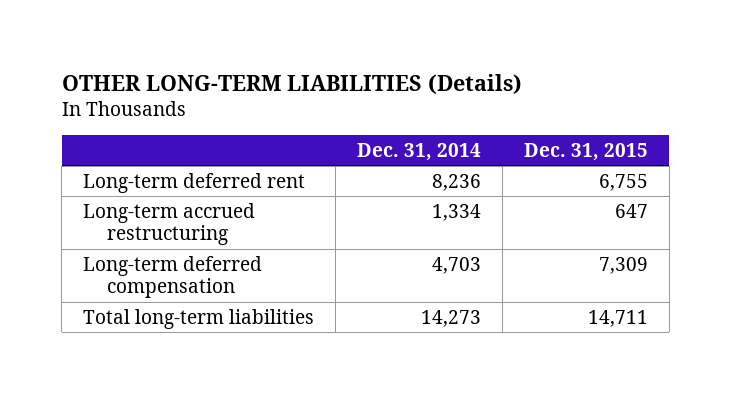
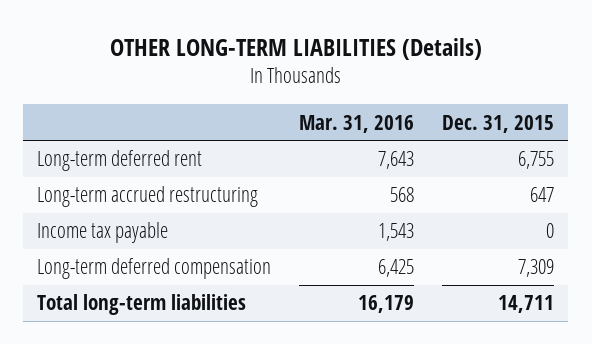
[356,142,481,161] Dec. 31, 2014 -> none
none -> [299,114,415,133] Mar. 31, 2016
none -> [37,222,169,244] Income tax payable

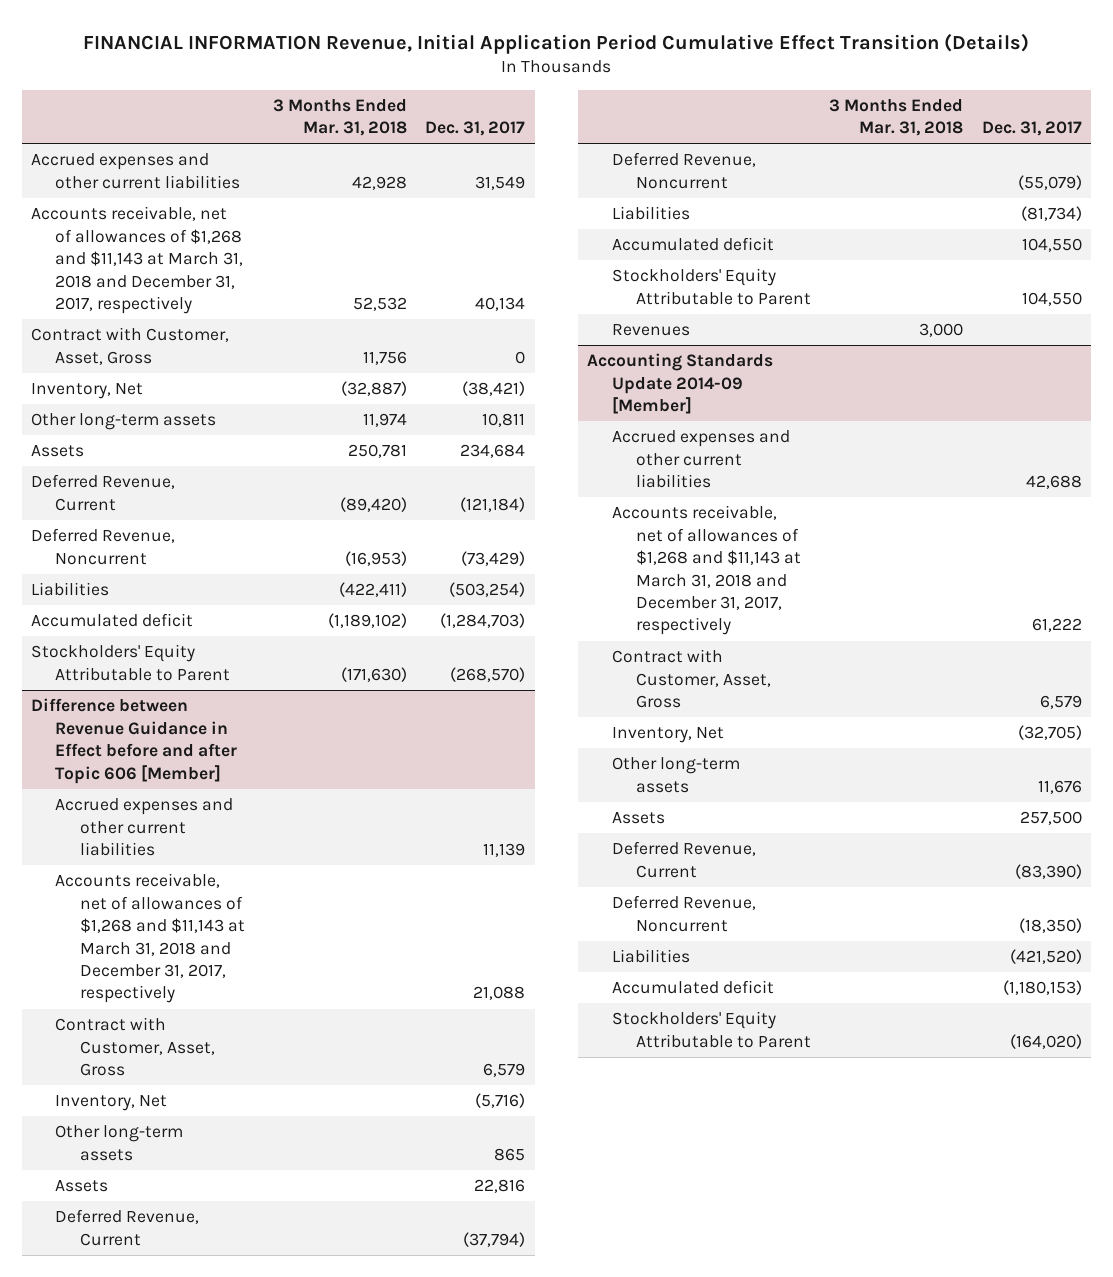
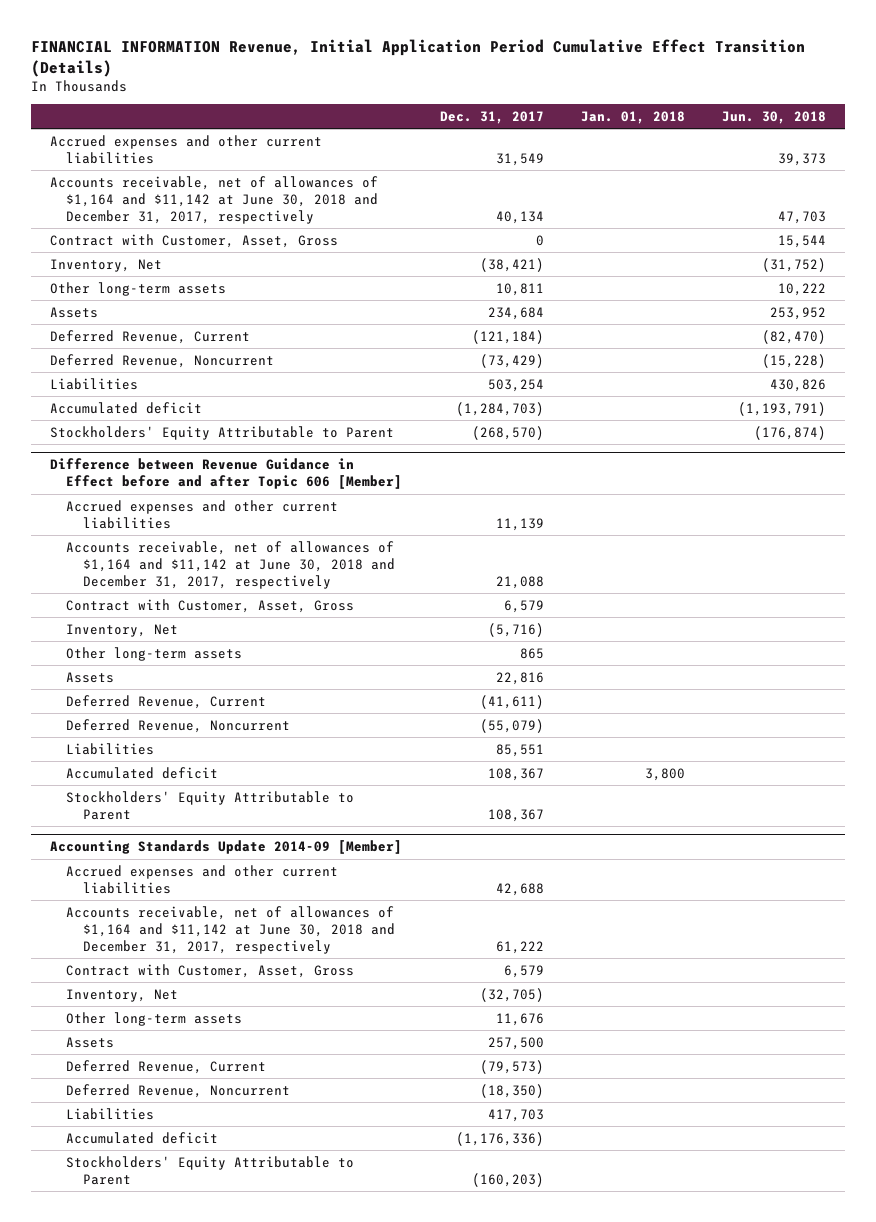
[273,98,408,137] 3 Months Ended Mar. 31, 2018 -> none
none -> [580,110,685,124] Jan. 01, 2018
none -> [722,110,827,124] Jun. 30, 2018
[30,206,244,314] Accounts receivable, net of allowances of $1,268 and $11,143 at March 31, 2018 and December 31, 2017, respectively -> [49,175,379,225] Accounts receivable, net of allowances of $1,164 and $11,142 at June 30, 2018 and December 31, 2017, respectively
[449,582,526,598] (503,254) -> [487,378,544,392] 503,254
[55,873,245,1004] Accounts receivable, net of allowances of $1,268 and $11,143 at March 31, 2018 and December 31, 2017, respectively -> [66,540,395,590] Accounts receivable, net of allowances of $1,164 and $11,142 at June 30, 2018 and December 31, 2017, respectively
[463,1231,526,1247] (37,794) -> [479,694,544,709] (41,611)
[611,324,690,337] Revenues -> none
[1020,206,1082,222] (81,734) -> [495,743,544,757] 85,551
[1021,238,1082,253] 104,550 -> [487,767,544,781] 108,367
[1021,291,1082,306] 104,550 -> [487,808,544,822] 108,367
[611,505,802,636] Accounts receivable, net of allowances of $1,268 and $11,143 at March 31, 2018 and December 31, 2017, respectively -> [66,905,395,955] Accounts receivable, net of allowances of $1,164 and $11,142 at June 30, 2018 and December 31, 2017, respectively
[1014,863,1082,879] (83,390) -> [479,1059,544,1074] (79,573)
[1009,949,1082,965] (421,520) -> [487,1108,544,1122] 417,703
[1002,980,1082,996] (1,180,153) -> [455,1131,544,1146] (1,176,336)
[1009,1033,1082,1049] (164,020) -> [471,1172,544,1187] (160,203)

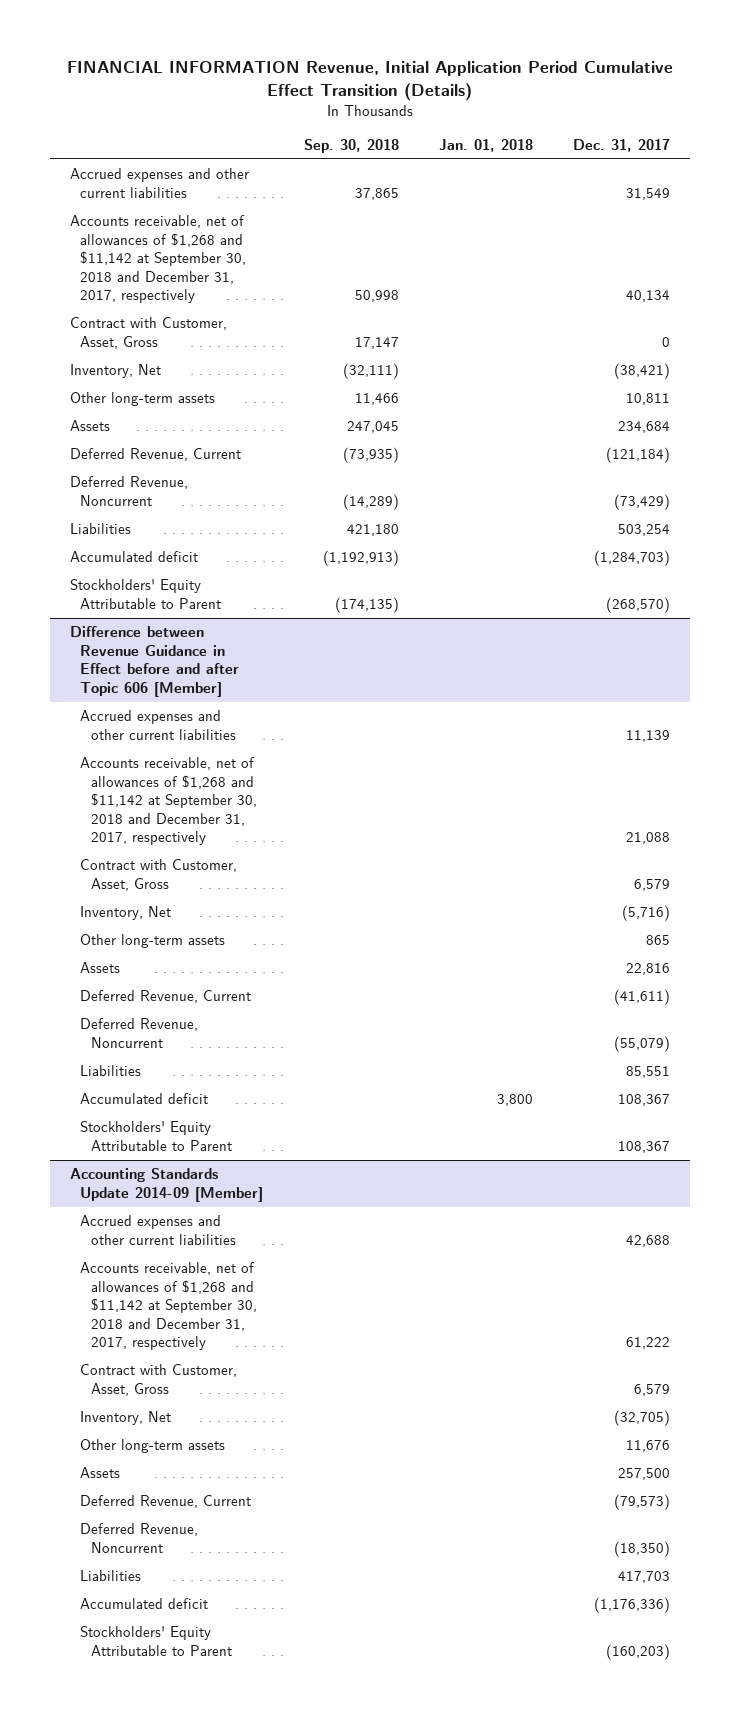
[722,110,827,124] Jun. 30, 2018 -> none
none -> [303,138,399,153] Sep. 30, 2018
[49,175,379,225] Accounts receivable, net of allowances of $1,164 and $11,142 at June 30, 2018 and December 31, 2017, respectively -> [69,215,247,304] Accounts receivable, net of allowances of $1,268 and $11,142 at September 30, 2018 and December 31, 2017, respectively
[66,540,395,590] Accounts receivable, net of allowances of $1,164 and $11,142 at June 30, 2018 and December 31, 2017, respectively -> [80,757,257,846] Accounts receivable, net of allowances of $1,268 and $11,142 at September 30, 2018 and December 31, 2017, respectively
[66,905,395,955] Accounts receivable, net of allowances of $1,164 and $11,142 at June 30, 2018 and December 31, 2017, respectively -> [80,1262,257,1351] Accounts receivable, net of allowances of $1,268 and $11,142 at September 30, 2018 and December 31, 2017, respectively

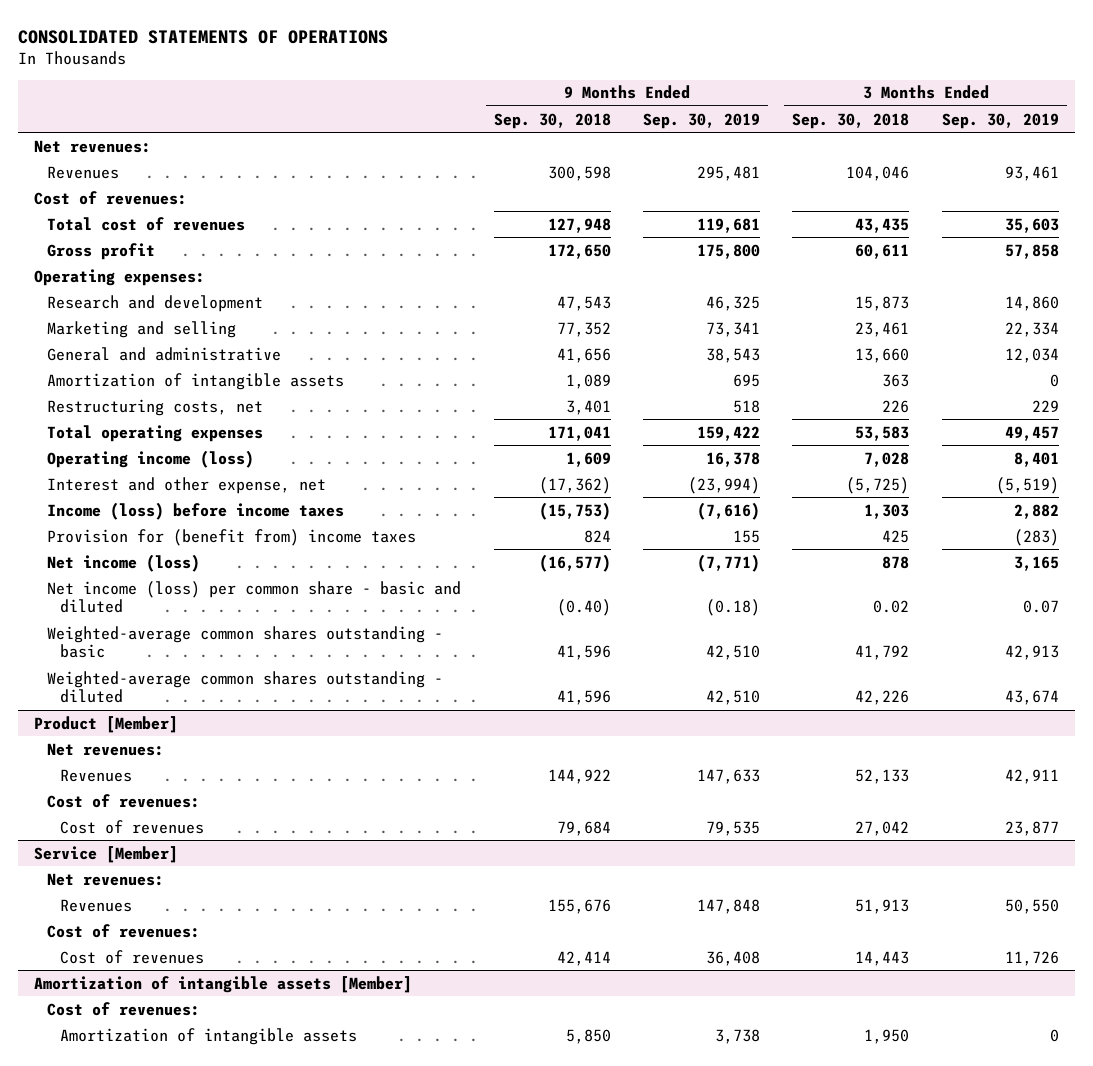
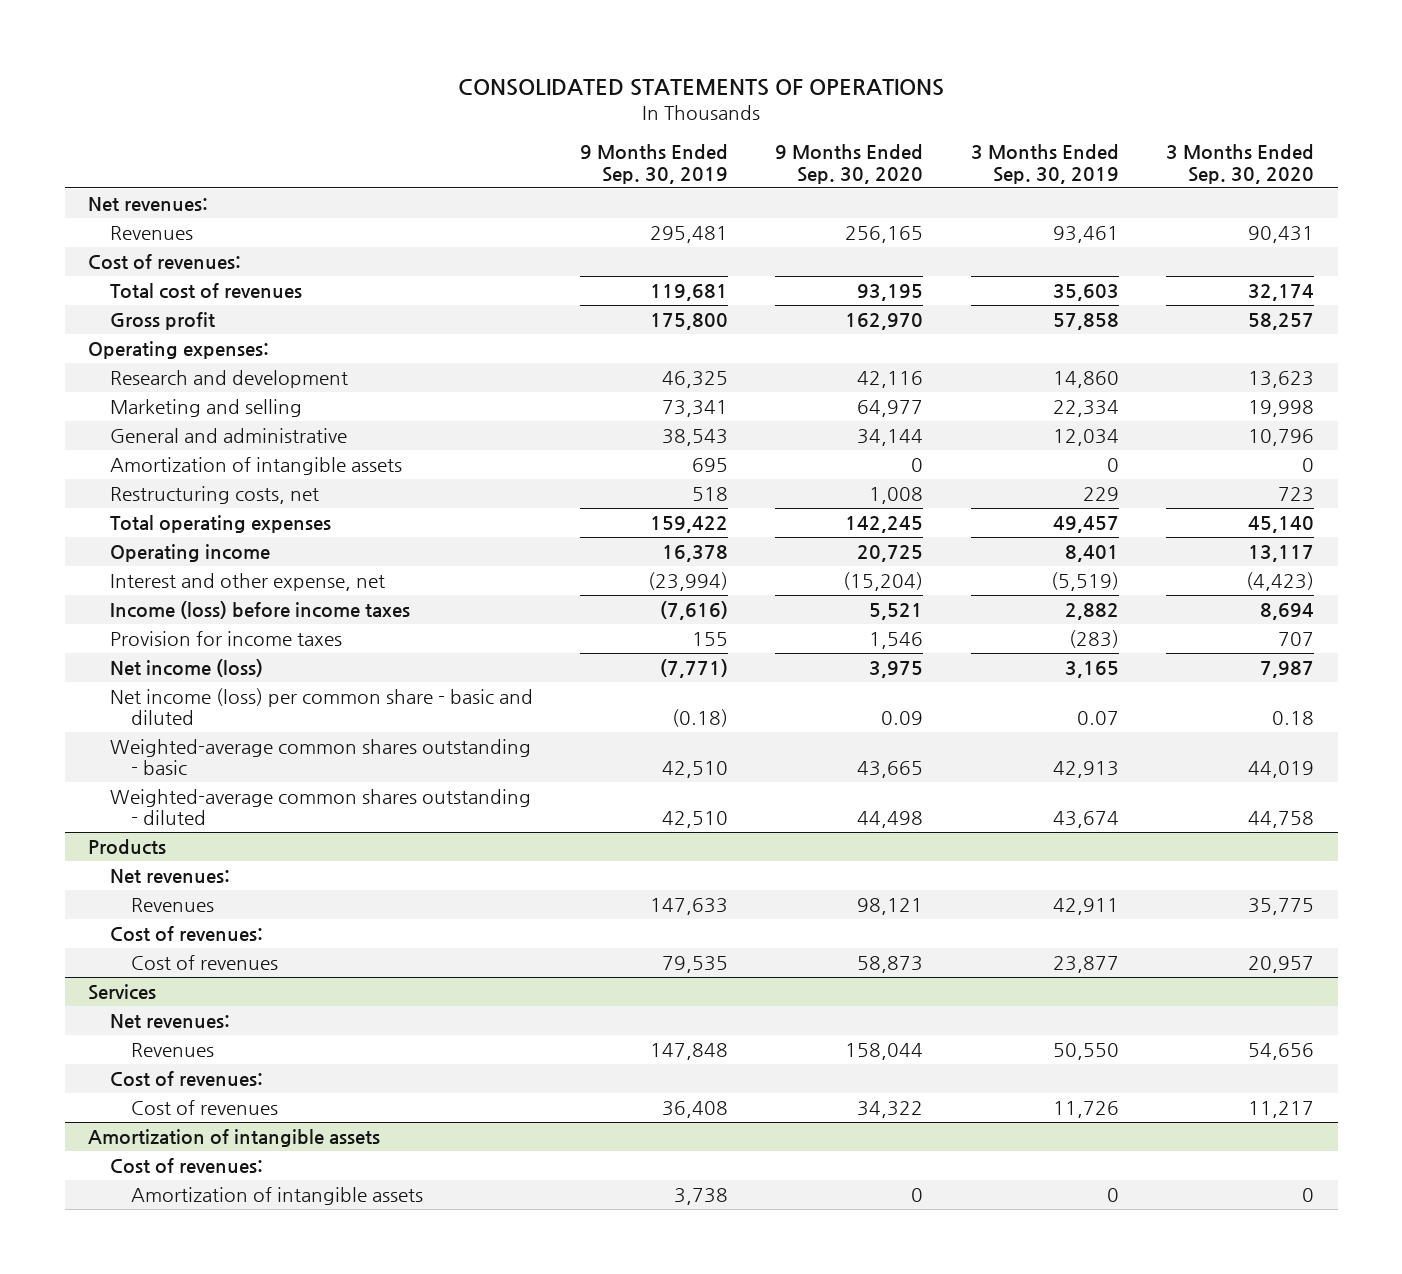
[493,112,611,129] Sep. 30, 2018 -> none
[792,112,910,129] Sep. 30, 2018 -> none
none -> [775,144,924,184] 9 Months Ended Sep. 30, 2020
none -> [1165,144,1314,184] 3 Months Ended Sep. 30, 2020
[47,449,255,468] Operating income (loss) -> [109,543,270,562] Operating income
[47,528,417,546] Provision for (benefit from) income taxes -> [109,630,342,646] Provision for income taxes
[34,715,179,733] Product [Member] -> [88,838,167,855] Products
[34,845,179,863] Service [Member] -> [88,983,157,1000] Services
[34,975,413,993] Amortization of intangible assets [Member] -> [88,1128,381,1147] Amortization of intangible assets

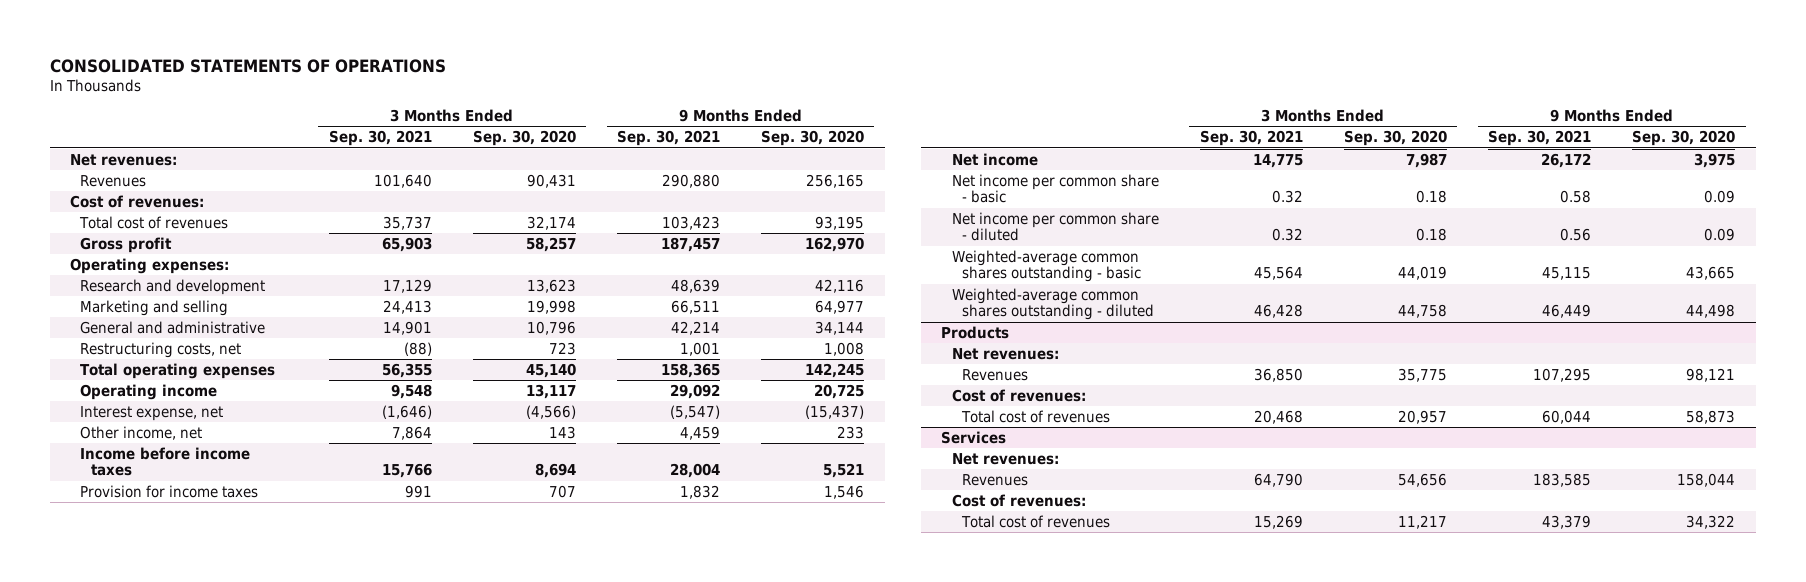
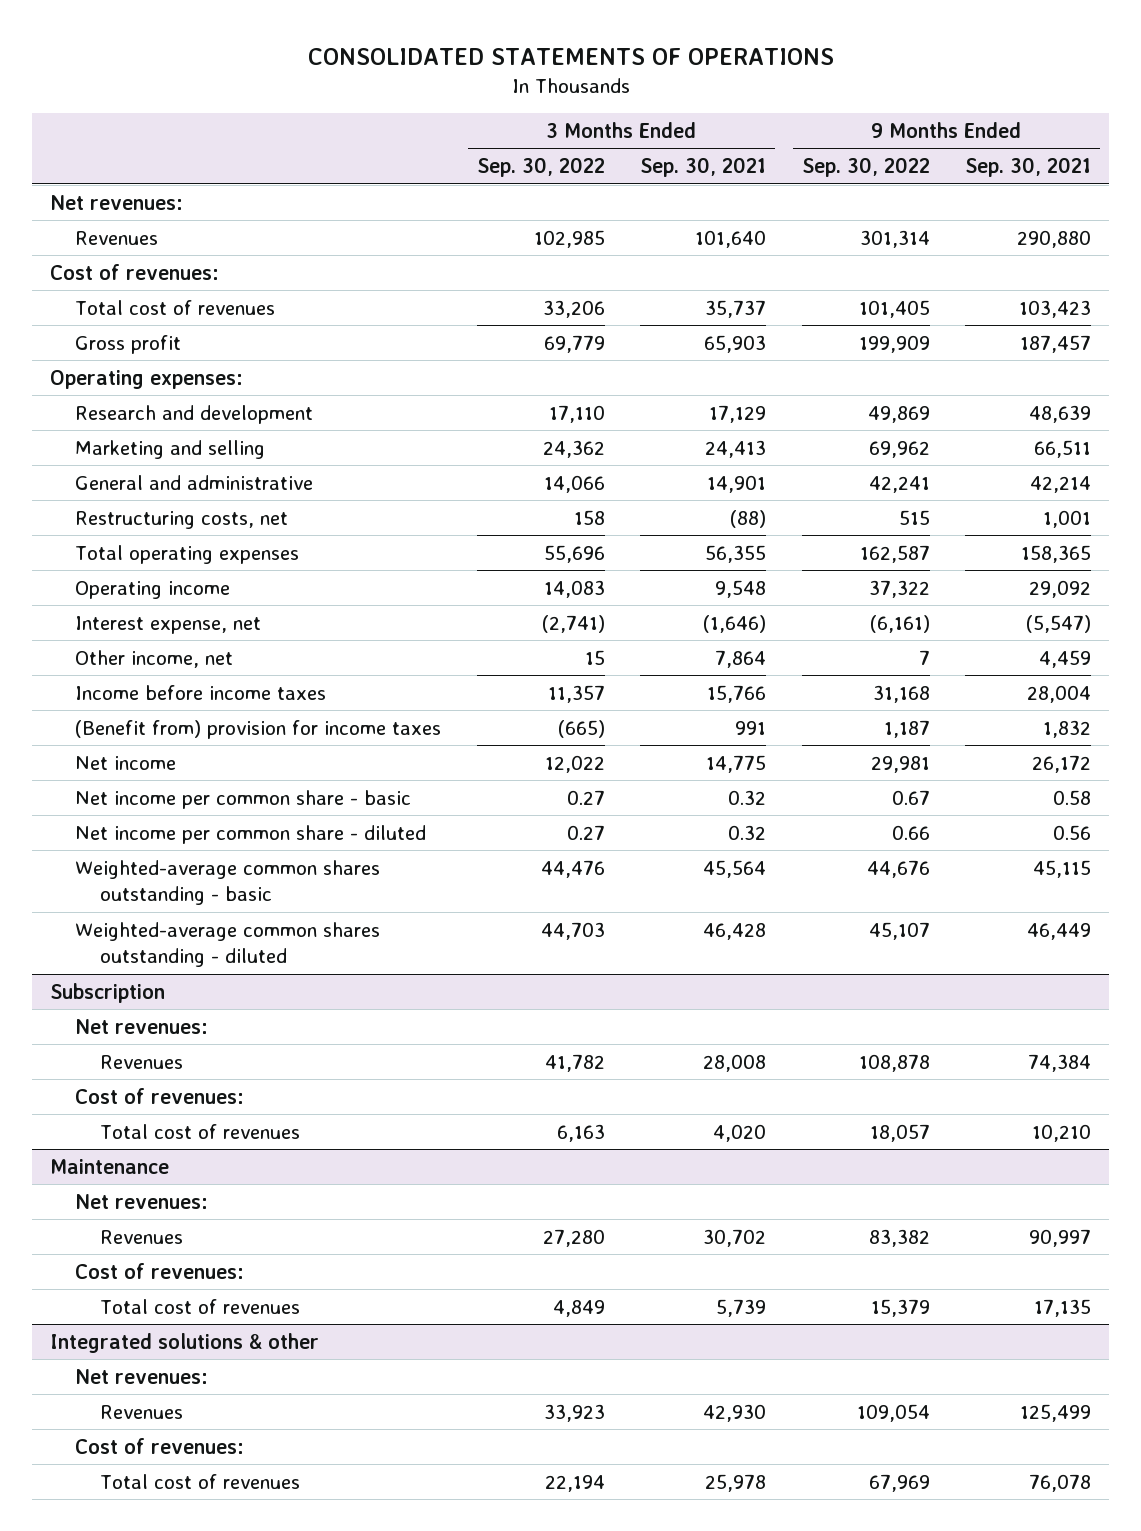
[472,130,576,147] Sep. 30, 2020 -> none
[761,130,865,147] Sep. 30, 2020 -> none
none -> [476,157,605,178] Sep. 30, 2022
none -> [801,157,930,178] Sep. 30, 2022
[80,484,259,498] Provision for income taxes -> [75,719,442,739] (Benefit from) provision for income taxes
[941,325,1010,339] Products -> [50,982,166,1003] Subscription
[1253,367,1303,382] 36,850 -> [703,1053,767,1072] 28,008
[1533,367,1592,382] 107,295 -> [1028,1053,1092,1072] 74,384
[941,430,1007,444] Services -> none
[1253,409,1303,424] 20,468 -> [713,1123,767,1142] 4,020
[1542,409,1592,424] 60,044 -> [1032,1123,1092,1142] 10,210
none -> [50,1158,170,1174] Maintenance
[1253,472,1303,487] 64,790 -> [703,1228,767,1247] 30,702
[1533,472,1592,487] 183,585 -> [1029,1228,1092,1247] 90,997
[1253,514,1303,529] 15,269 -> [716,1298,767,1317] 5,739
[1542,514,1592,529] 43,379 -> [1034,1298,1092,1317] 17,135
none -> [50,1332,320,1353] Integrated solutions & other
none -> [75,1368,209,1384] Net revenues:
none -> [100,1404,184,1419] Revenues
none -> [75,1437,245,1454] Cost of revenues:
none -> [100,1473,301,1489] Total cost of revenues

